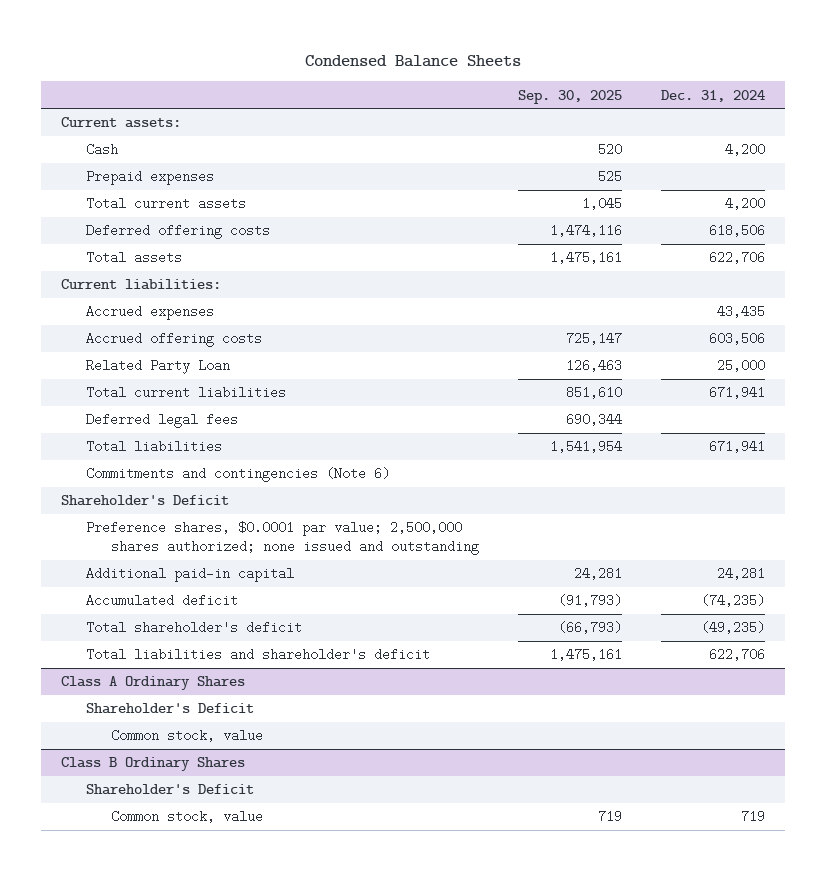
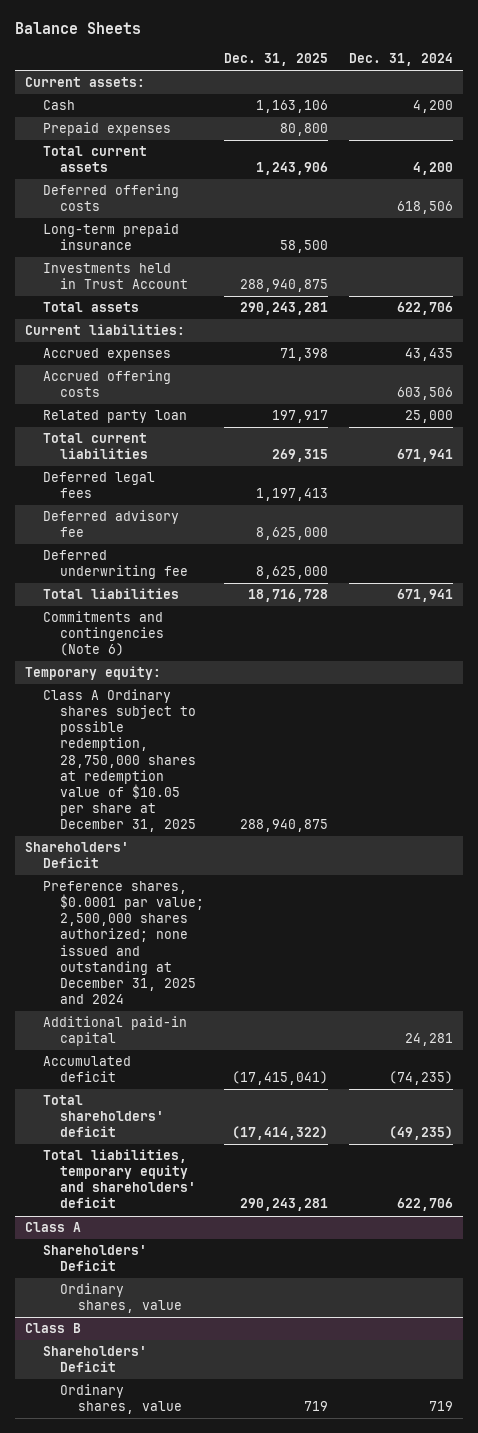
[304,54,521,67] Condensed Balance Sheets -> [15,22,142,35] Balance Sheets
[518,89,623,104] Sep. 30, 2025 -> none
none -> [224,52,329,66] Dec. 31, 2025
none -> [42,223,179,251] Long-term prepaid insurance
none -> [42,263,189,290] Investments held in Trust Account
[85,359,230,375] Related Party Loan -> [42,410,187,424] Related party loan
none -> [42,510,179,538] Deferred advisory fee
none -> [42,550,189,580] Deferred underwriting fee
none -> [25,666,162,681] Temporary equity:
none -> [42,689,197,832] Class A Ordinary shares subject to possible redemption, 28,750,000 shares at redemption value of $10.05 per share at December 31, 2025
[60,495,229,507] Shareholder's Deficit -> [25,842,130,869] Shareholders' Deficit
[85,521,479,556] Preference shares, $0.0001 par value; 2,500,000 shares authorized; none issued and outstanding -> [42,881,205,1004] Preference shares, $0.0001 par value; 2,500,000 shares authorized; none issued and outstanding at December 31, 2025 and 2024
[85,621,302,635] Total shareholder's deficit -> [42,1095,165,1138] Total shareholders' deficit
[85,648,430,662] Total liabilities and shareholder's deficit -> [42,1149,197,1209] Total liabilities, temporary equity and shareholders' deficit
[60,676,245,691] Class A Ordinary Shares -> [25,1222,82,1233] Class A
[85,703,254,715] Shareholder's Deficit -> [42,1245,147,1272] Shareholders' Deficit
[110,729,263,743] Common stock, value -> [60,1283,182,1314] Ordinary shares, value
[60,757,245,772] Class B Ordinary Shares -> [25,1323,82,1334] Class B
[85,784,254,796] Shareholder's Deficit -> [42,1346,147,1373] Shareholders' Deficit
[110,810,263,824] Common stock, value -> [60,1384,182,1415] Ordinary shares, value

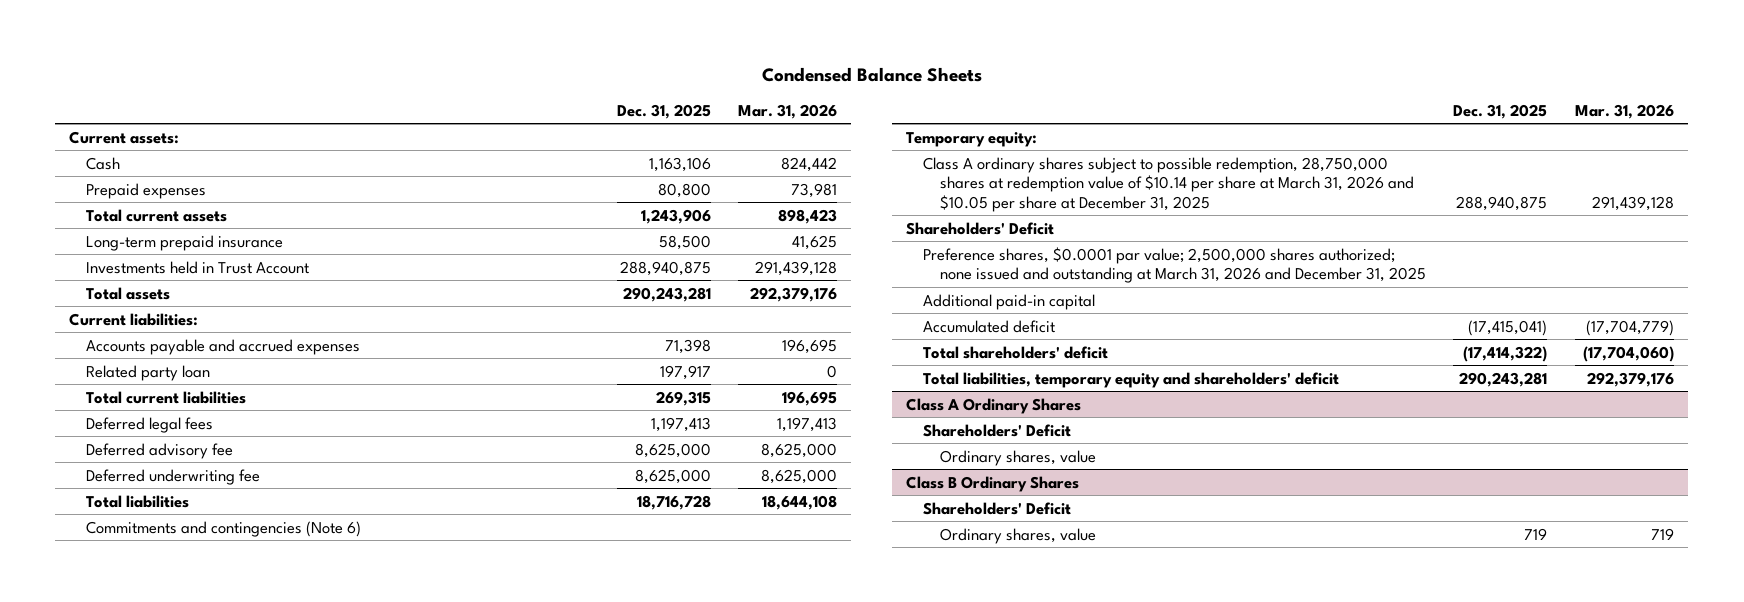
[15,22,142,35] Balance Sheets -> [761,66,982,82] Condensed Balance Sheets
[348,52,453,66] Dec. 31, 2024 -> none
none -> [738,103,838,119] Mar. 31, 2026
[42,184,179,212] Deferred offering costs -> none
[42,370,171,398] Accrued offering costs -> none
[42,348,171,362] Accrued expenses -> [85,338,360,355] Accounts payable and accrued expenses
[42,689,197,832] Class A Ordinary shares subject to possible redemption, 28,750,000 shares at redemption value of $10.05 per share at December 31, 2025 -> [922,156,1414,212] Class A ordinary shares subject to possible redemption, 28,750,000 shares at redemption value of $10.14 per share at March 31, 2026 and $10.05 per share at December 31, 2025
[42,881,205,1004] Preference shares, $0.0001 par value; 2,500,000 shares authorized; none issued and outstanding at December 31, 2025 and 2024 -> [922,246,1426,284] Preference shares, $0.0001 par value; 2,500,000 shares authorized; none issued and outstanding at March 31, 2026 and December 31, 2025
[25,1222,82,1233] Class A -> [906,397,1082,414] Class A Ordinary Shares
[25,1323,82,1334] Class B -> [906,475,1080,492] Class B Ordinary Shares

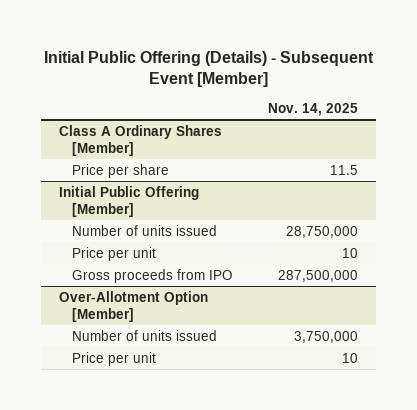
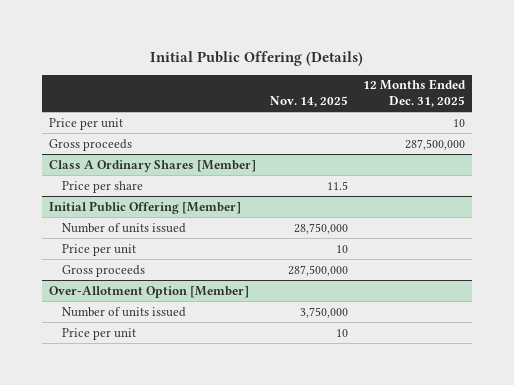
[43,50,374,87] Initial Public Offering (Details) - Subsequent Event [Member] -> [149,50,363,66] Initial Public Offering (Details)
none -> [362,79,466,108] 12 Months Ended Dec. 31, 2025
none -> [49,117,124,130] Price per unit
none -> [49,138,133,151] Gross proceeds
[72,268,234,283] Gross proceeds from IPO -> [61,264,145,277] Gross proceeds

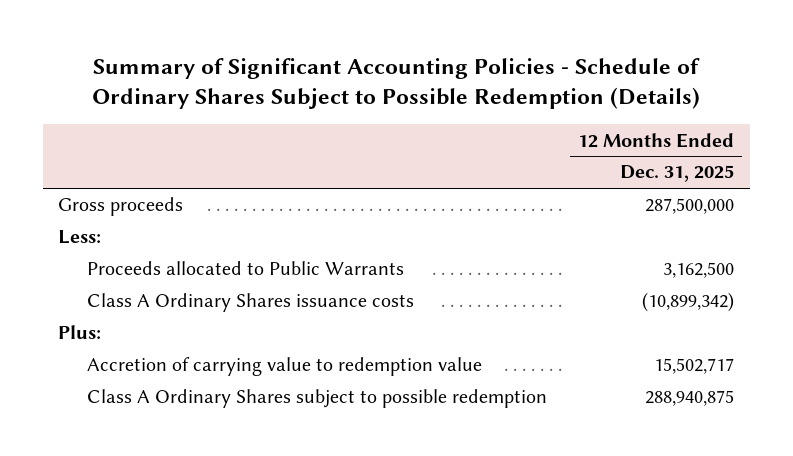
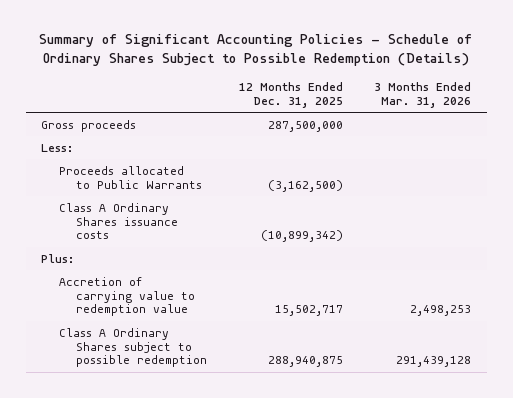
none -> [374,81,472,108] 3 Months Ended Mar. 31, 2026
[663,262,735,279] 3,162,500 -> [267,179,343,192] (3,162,500)

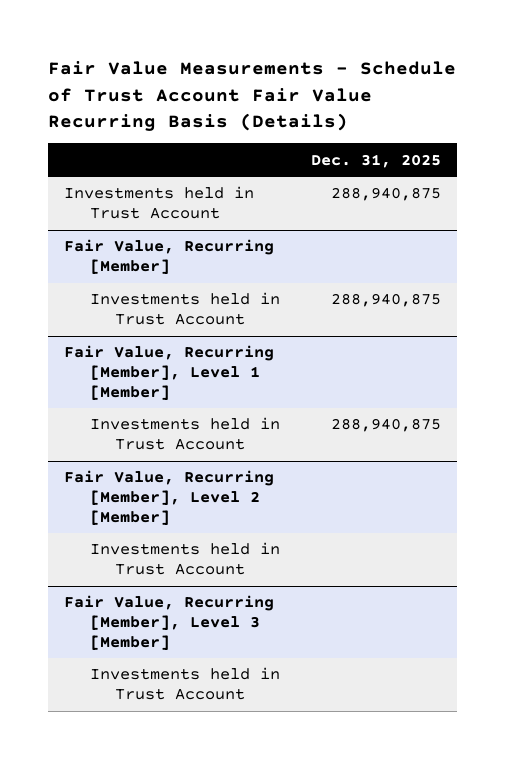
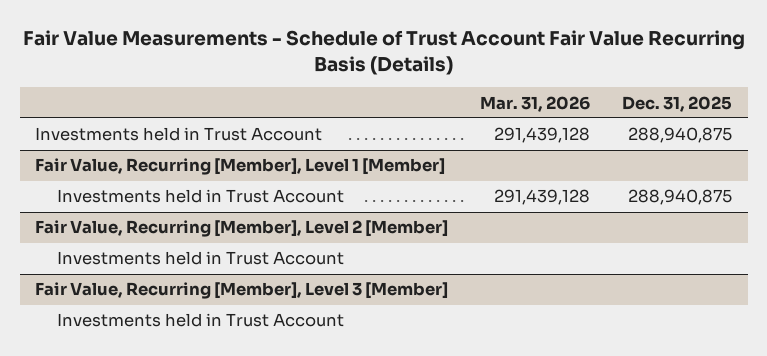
none -> [480,95,591,112] Mar. 31, 2026
[64,239,275,275] Fair Value, Recurring [Member] -> none
[89,292,280,326] Investments held in Trust Account -> none

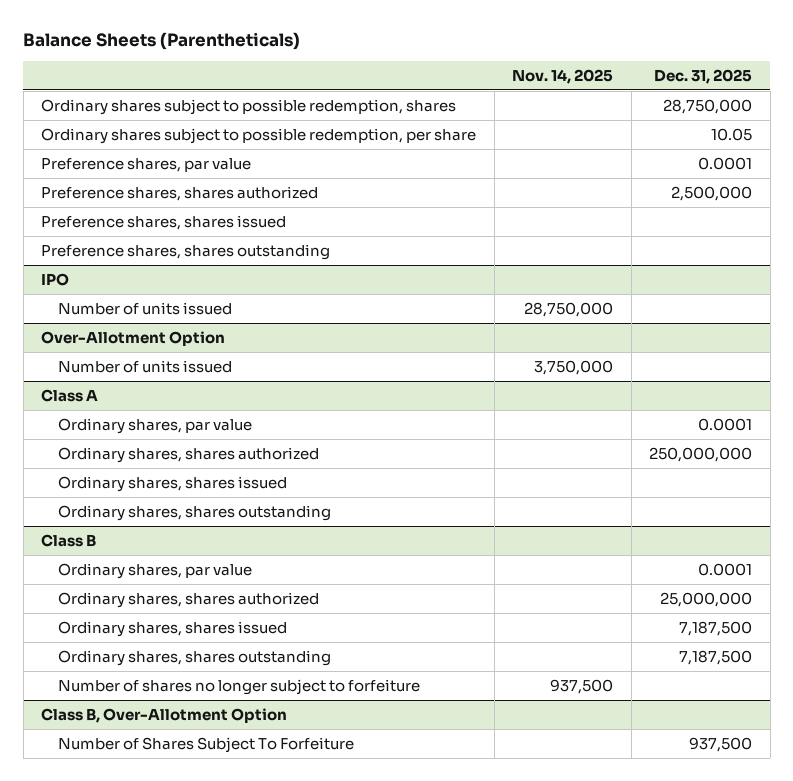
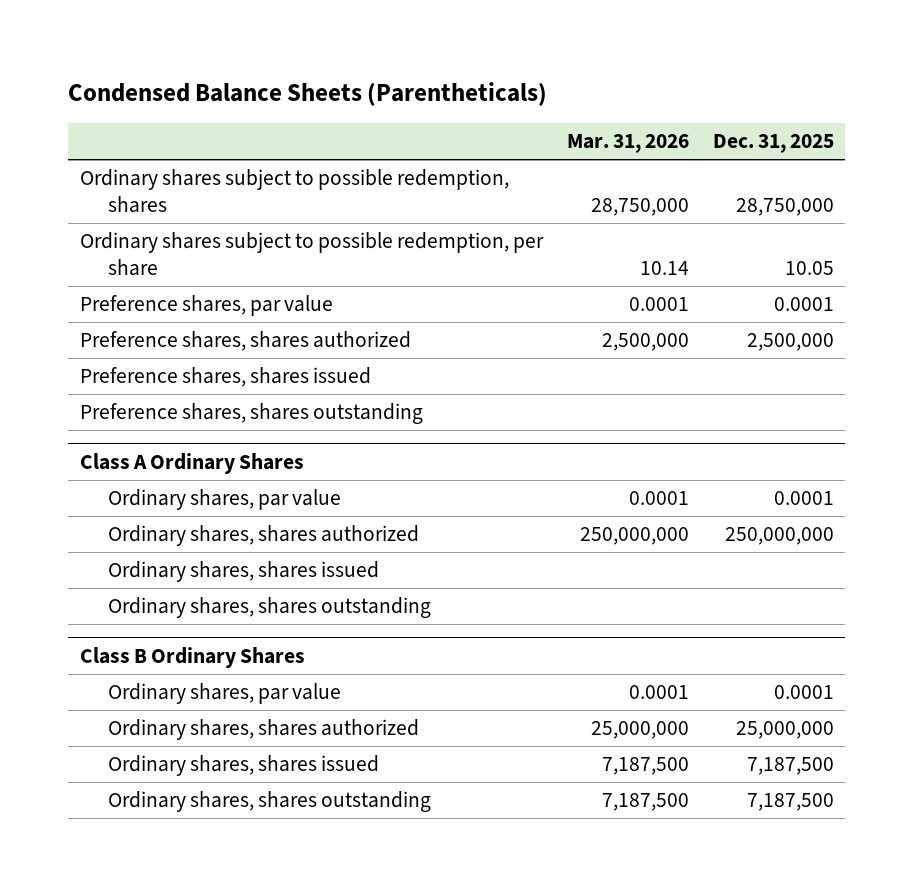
[23,32,301,51] Balance Sheets (Parentheticals) -> [67,82,547,107] Condensed Balance Sheets (Parentheticals)
[512,68,614,84] Nov. 14, 2025 -> none
none -> [566,134,689,154] Mar. 31, 2026
[41,272,70,286] IPO -> none
[58,301,233,315] Number of units issued -> none
[41,330,226,346] Over-Allotment Option -> none
[58,359,233,373] Number of units issued -> none
[41,388,99,402] Class A -> [79,452,304,474] Class A Ordinary Shares
[41,533,97,547] Class B -> [79,646,305,668] Class B Ordinary Shares
[58,678,421,695] Number of shares no longer subject to forfeiture -> none
[41,707,288,723] Class B, Over-Allotment Option -> none
[58,736,355,753] Number of Shares Subject To Forfeiture -> none

